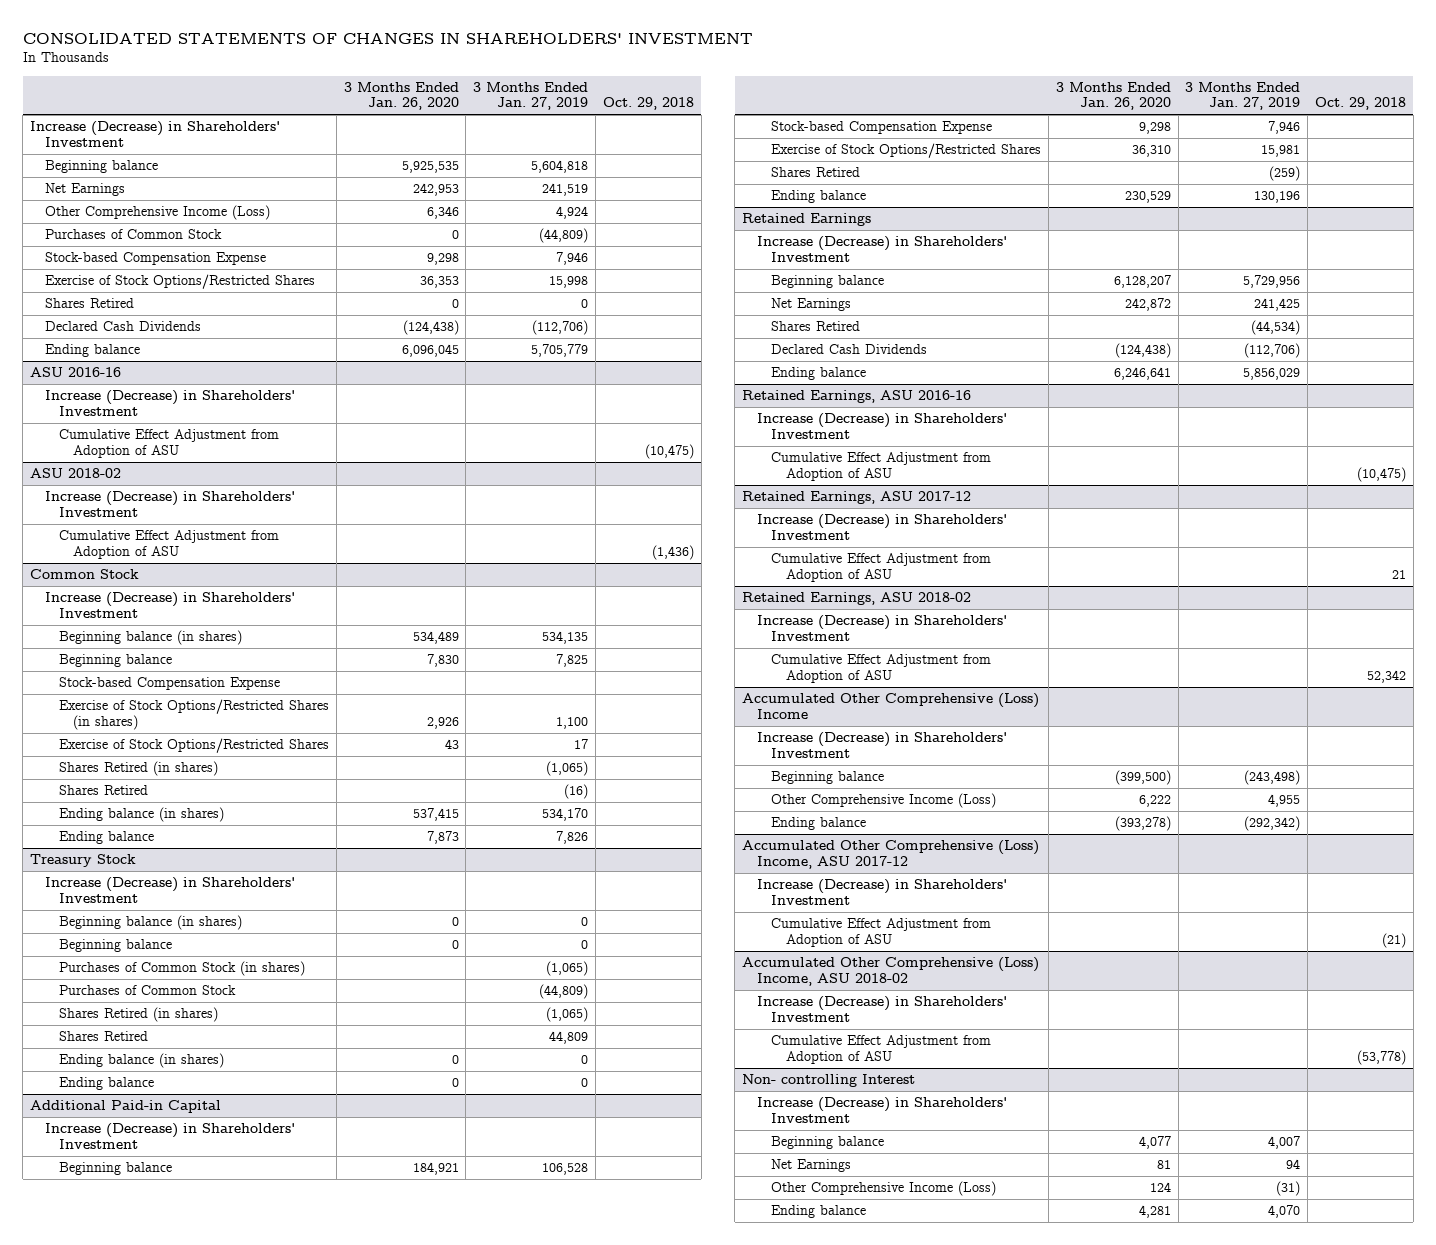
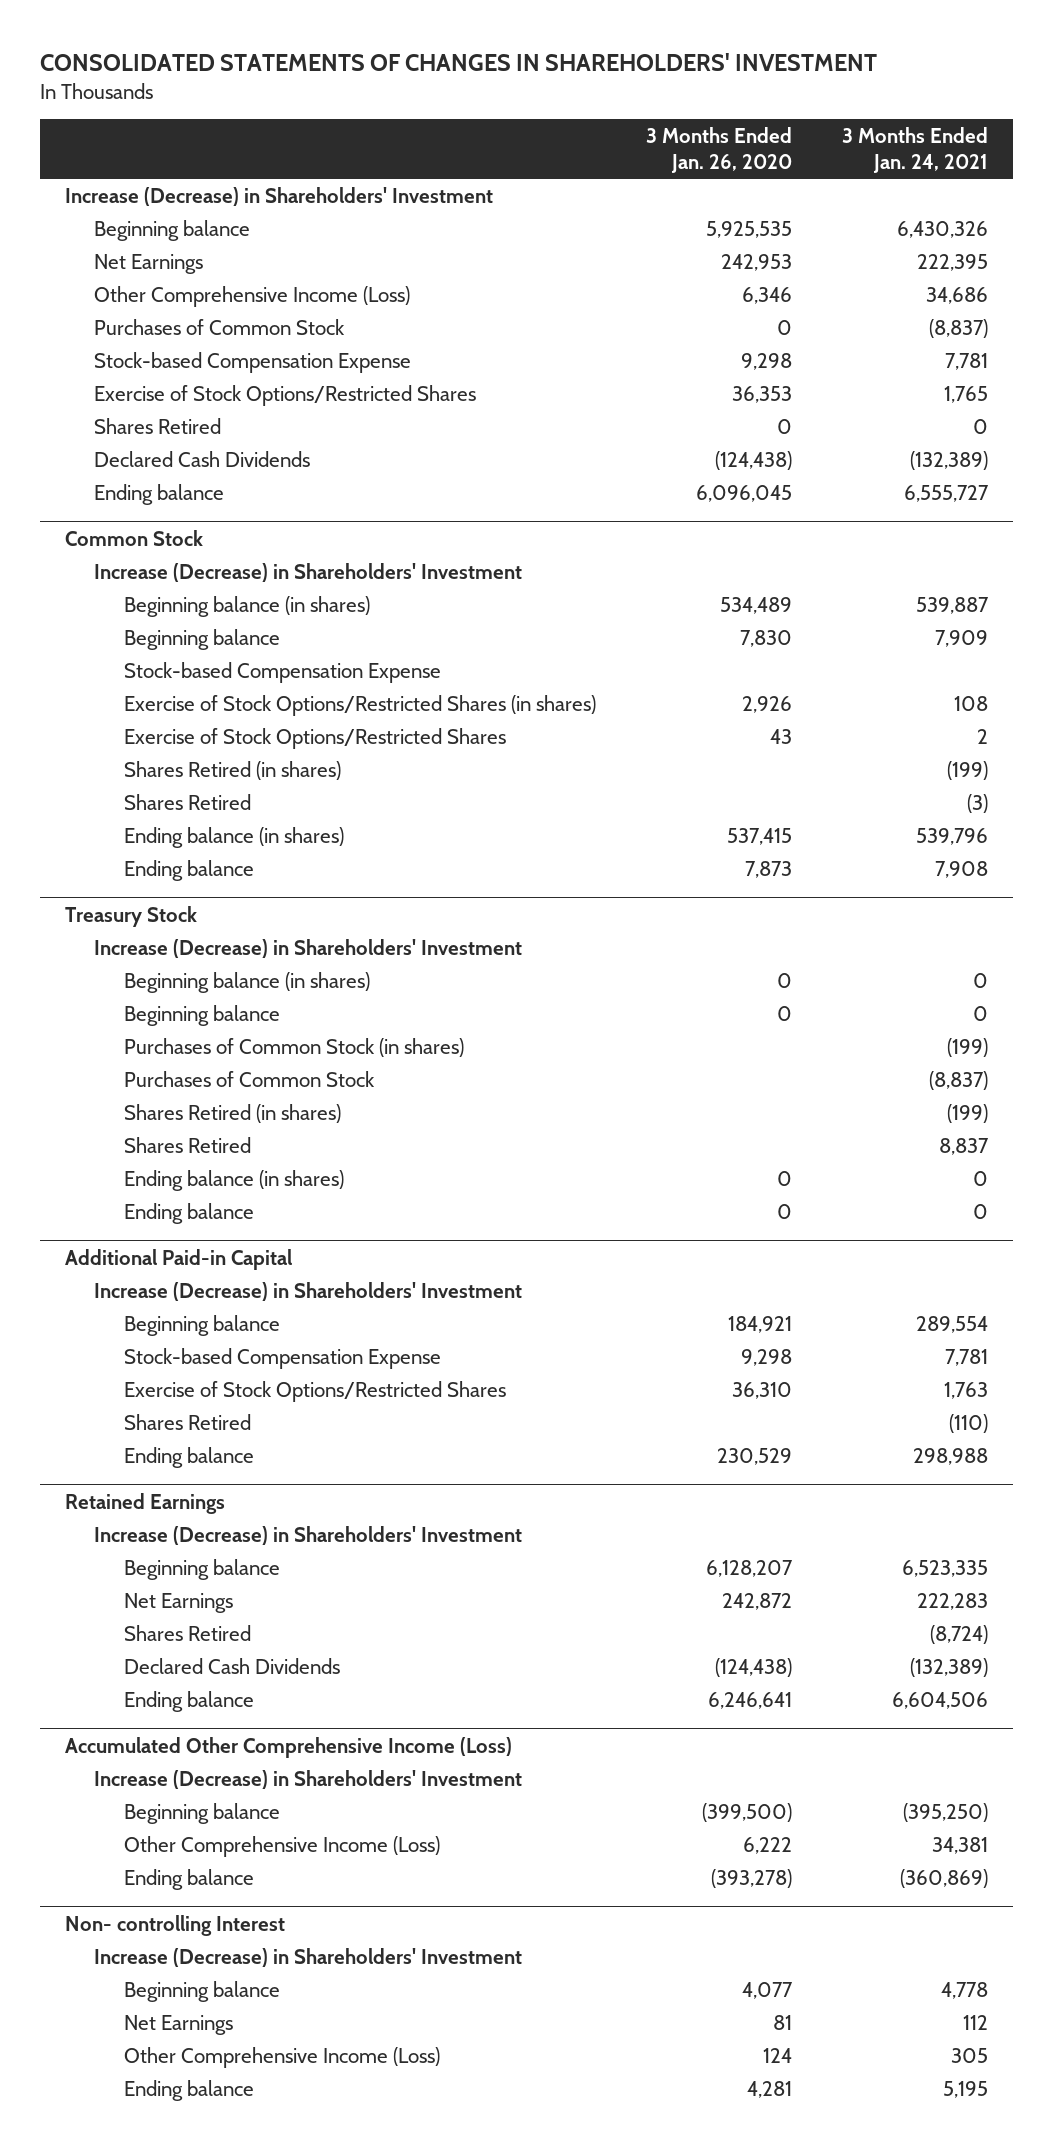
[473,81,589,111] 3 Months Ended Jan. 27, 2019 -> none
[602,97,694,111] Oct. 29, 2018 -> none
none -> [842,127,989,173] 3 Months Ended Jan. 24, 2021
[30,367,122,378] ASU 2016-16 -> none
[44,390,295,416] Increase (Decrease) in Shareholders' Investment -> none
[58,429,279,458] Cumulative Effect Adjustment from Adoption of ASU -> none
[30,468,122,479] ASU 2018-02 -> none
[44,491,295,517] Increase (Decrease) in Shareholders' Investment -> none
[58,530,279,559] Cumulative Effect Adjustment from Adoption of ASU -> none
[742,390,972,404] Retained Earnings, ASU 2016-16 -> none
[756,413,1007,439] Increase (Decrease) in Shareholders' Investment -> none
[771,452,992,481] Cumulative Effect Adjustment from Adoption of ASU -> none
[742,491,972,505] Retained Earnings, ASU 2017-12 -> none
[756,514,1007,540] Increase (Decrease) in Shareholders' Investment -> none
[771,553,992,582] Cumulative Effect Adjustment from Adoption of ASU -> none
[742,592,972,606] Retained Earnings, ASU 2018-02 -> none
[756,615,1007,641] Increase (Decrease) in Shareholders' Investment -> none
[771,654,992,683] Cumulative Effect Adjustment from Adoption of ASU -> none
[742,693,1040,719] Accumulated Other Comprehensive (Loss) Income -> [64,1736,512,1758] Accumulated Other Comprehensive Income (Loss)
[742,840,1040,869] Accumulated Other Comprehensive (Loss) Income, ASU 2017-12 -> none
[756,879,1007,905] Increase (Decrease) in Shareholders' Investment -> none
[771,918,992,947] Cumulative Effect Adjustment from Adoption of ASU -> none
[742,957,1040,986] Accumulated Other Comprehensive (Loss) Income, ASU 2018-02 -> none
[756,996,1007,1022] Increase (Decrease) in Shareholders' Investment -> none
[771,1035,992,1064] Cumulative Effect Adjustment from Adoption of ASU -> none

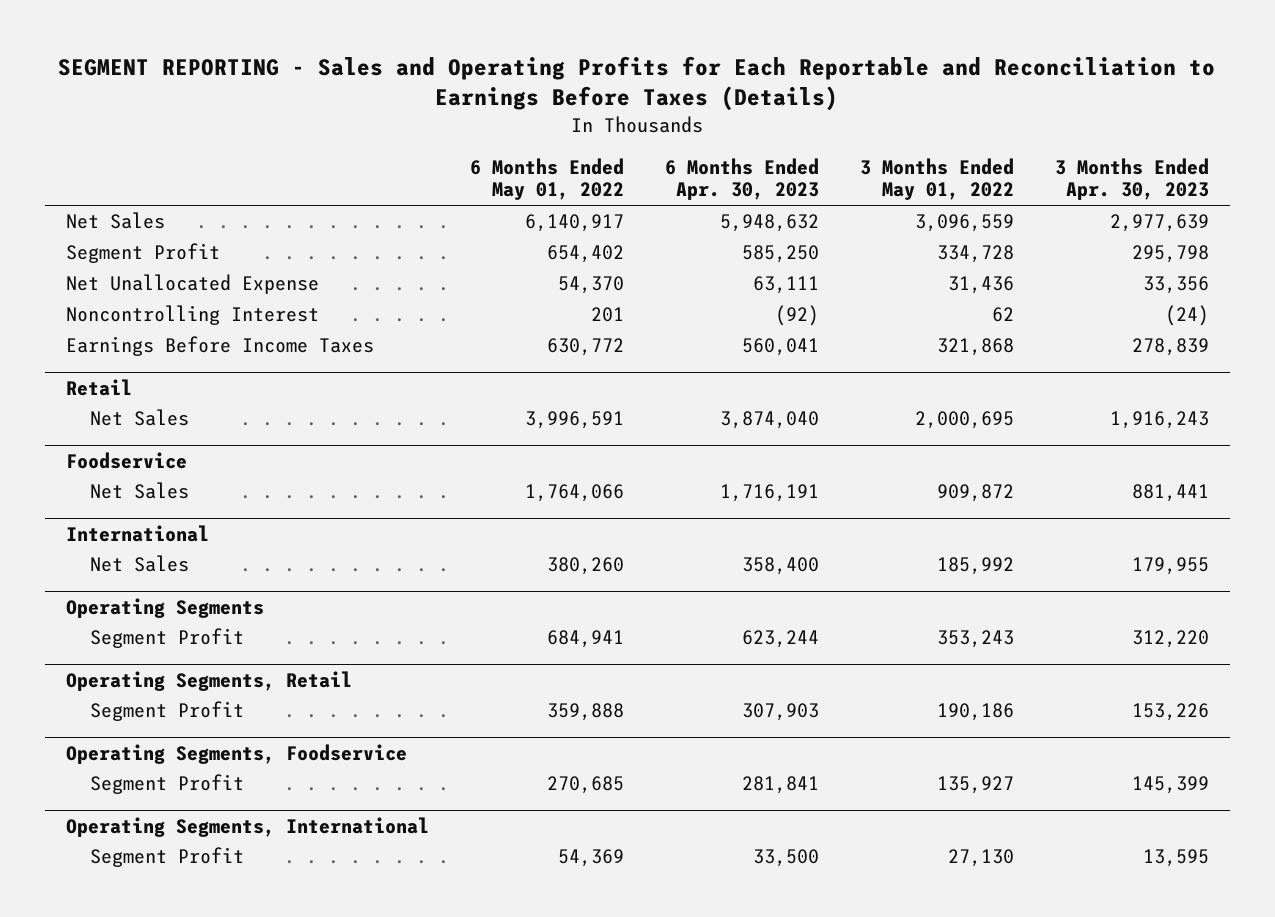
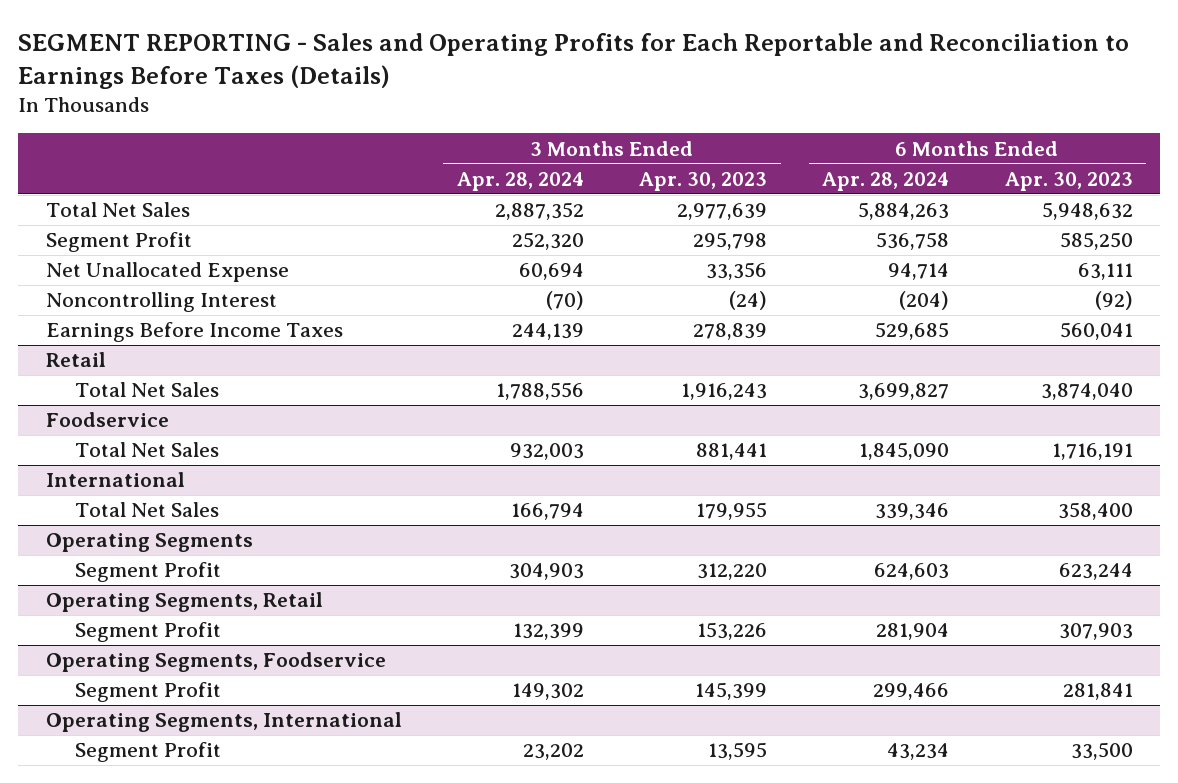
[469,157,624,201] 6 Months Ended May 01, 2022 -> none
[860,157,1015,201] 3 Months Ended May 01, 2022 -> none
none -> [456,172,584,192] Apr. 28, 2024
none -> [822,172,950,192] Apr. 28, 2024
[65,212,165,230] Net Sales -> [45,202,190,218] Total Net Sales
[90,409,190,427] Net Sales -> [75,382,220,398] Total Net Sales
[90,482,190,500] Net Sales -> [75,442,220,458] Total Net Sales
[90,555,190,573] Net Sales -> [75,502,220,518] Total Net Sales

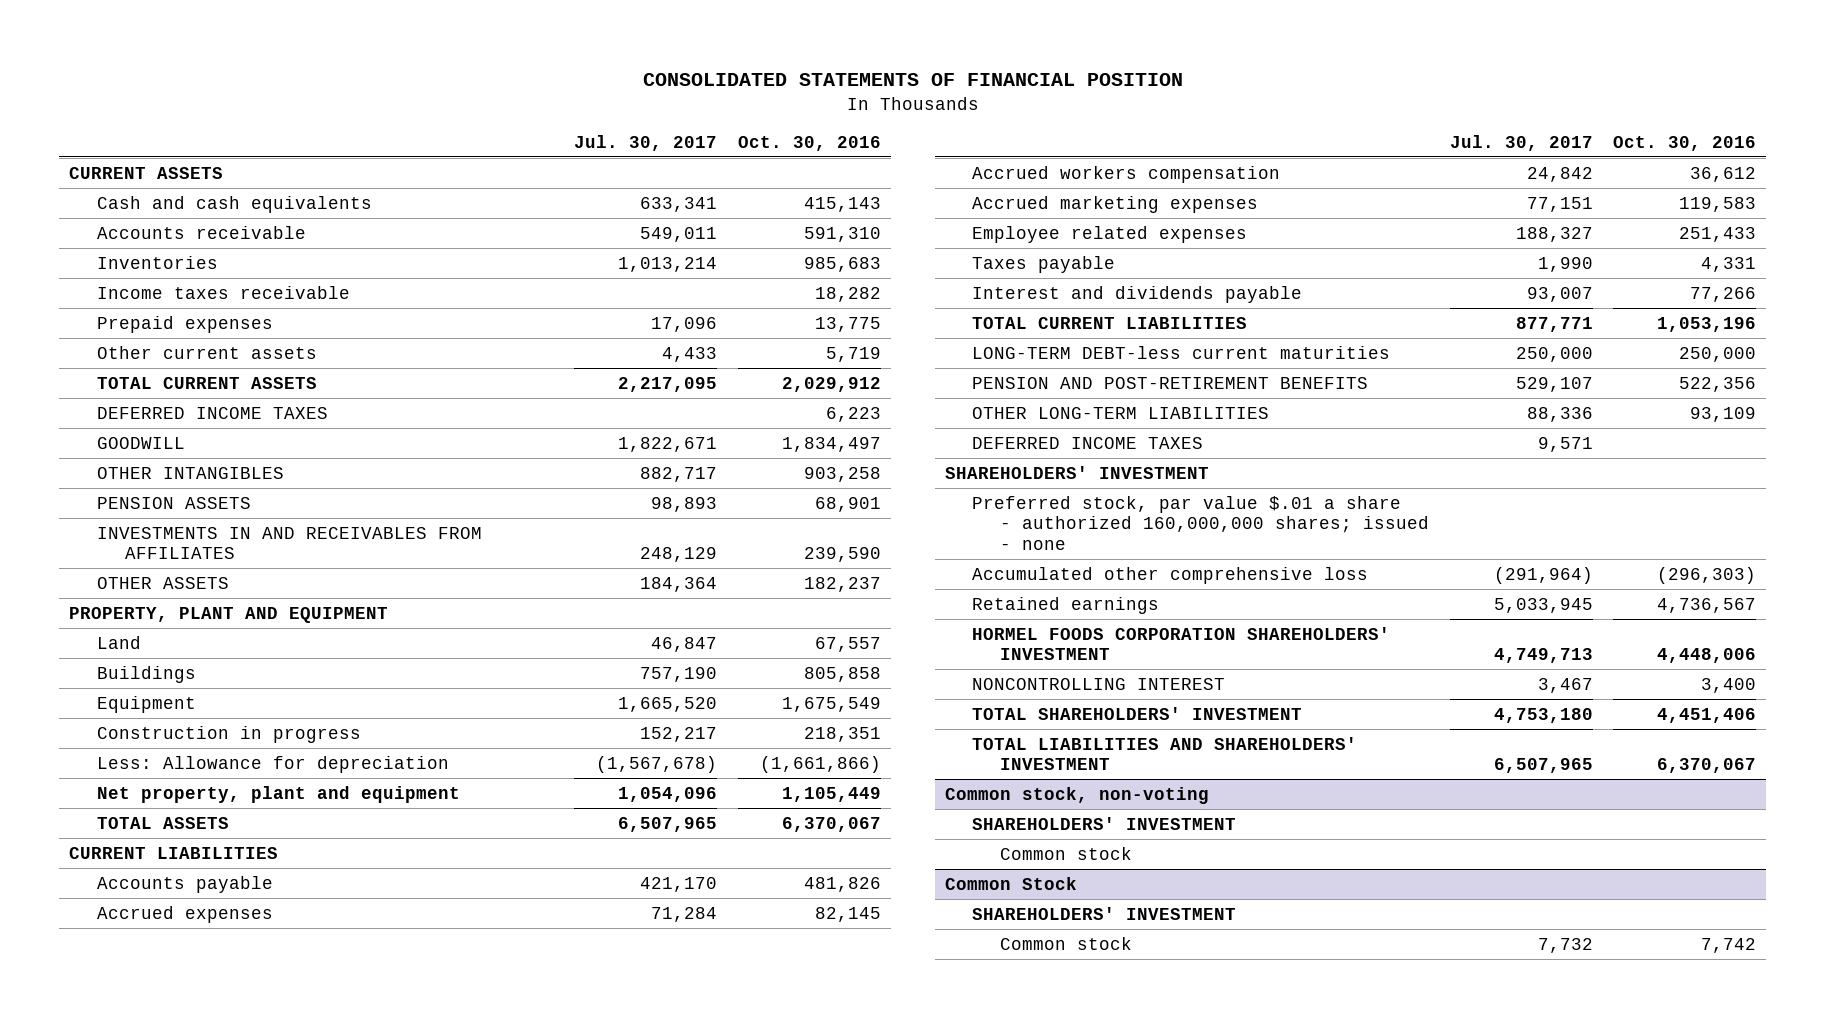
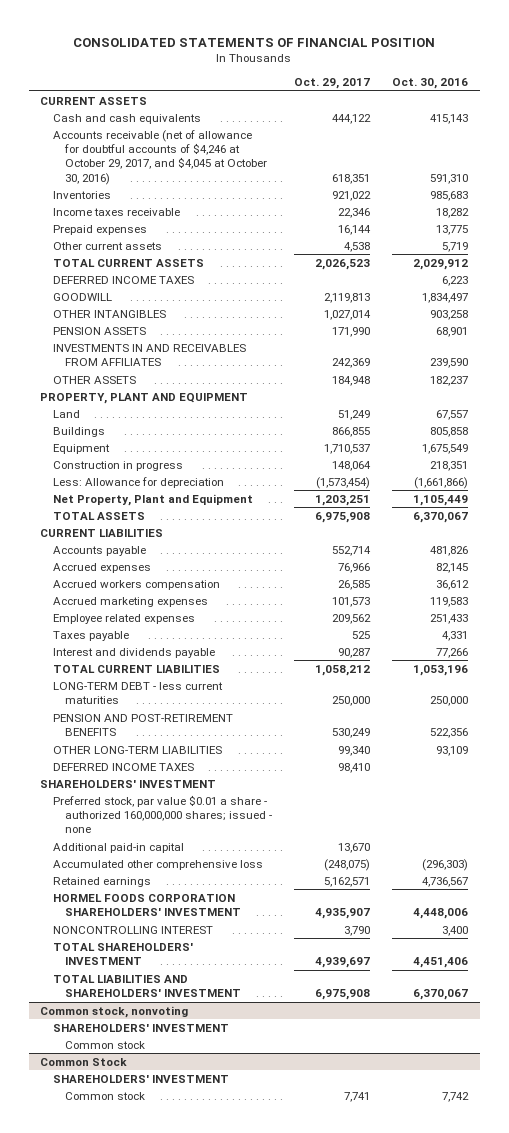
[574,134,718,151] Jul. 30, 2017 -> none
none -> [293,78,370,90] Oct. 29, 2017
[96,225,306,239] Accounts receivable -> [52,129,267,185] Accounts receivable (net of allowance for doubtful accounts of $4,246 at October 29, 2017, and $4,045 at October 30, 2016)
[96,785,460,803] Net property, plant and equipment -> [52,493,253,506] Net Property, Plant and Equipment
[972,345,1391,359] LONG-TERM DEBT-less current maturities -> [52,681,223,705] LONG-TERM DEBT - less current maturities
[972,495,1430,551] Preferred stock, par value $.01 a share - authorized 160,000,000 shares; issued - none -> [52,794,272,834] Preferred stock, par value $0.01 a share - authorized 160,000,000 shares; issued - none
none -> [52,842,184,853] Additional paid-in capital
[944,786,1209,804] Common stock, non-voting -> [40,1005,189,1018] Common stock, nonvoting

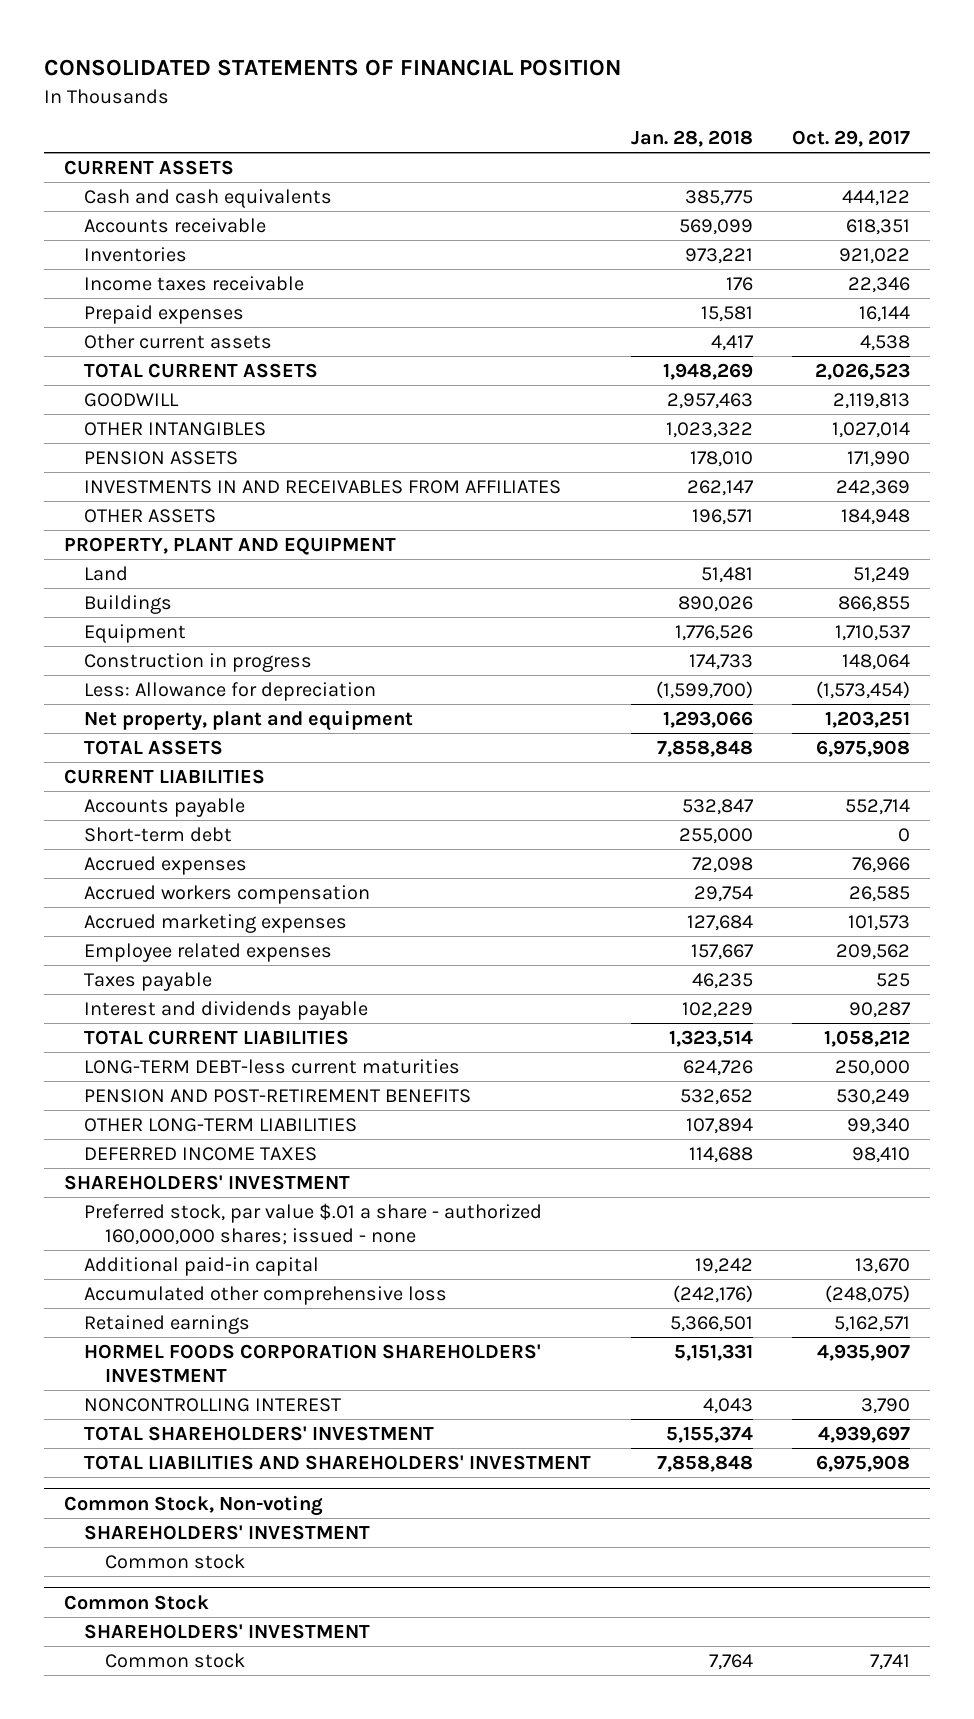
[392,78,469,90] Oct. 30, 2016 -> none
none -> [630,129,753,147] Jan. 28, 2018
[52,129,267,185] Accounts receivable (net of allowance for doubtful accounts of $4,246 at October 29, 2017, and $4,045 at October 30, 2016) -> [84,217,267,233] Accounts receivable
[52,275,194,284] DEFERRED INCOME TAXES -> none
[52,493,253,506] Net Property, Plant and Equipment -> [84,709,414,731] Net property, plant and equipment
none -> [84,826,233,842] Short-term debt
[52,681,223,705] LONG-TERM DEBT - less current maturities -> [84,1058,461,1074] LONG-TERM DEBT-less current maturities
[52,794,272,834] Preferred stock, par value $0.01 a share - authorized 160,000,000 shares; issued - none -> [84,1202,543,1245] Preferred stock, par value $.01 a share - authorized 160,000,000 shares; issued - none
[40,1005,189,1018] Common stock, nonvoting -> [63,1494,323,1516] Common Stock, Non-voting

